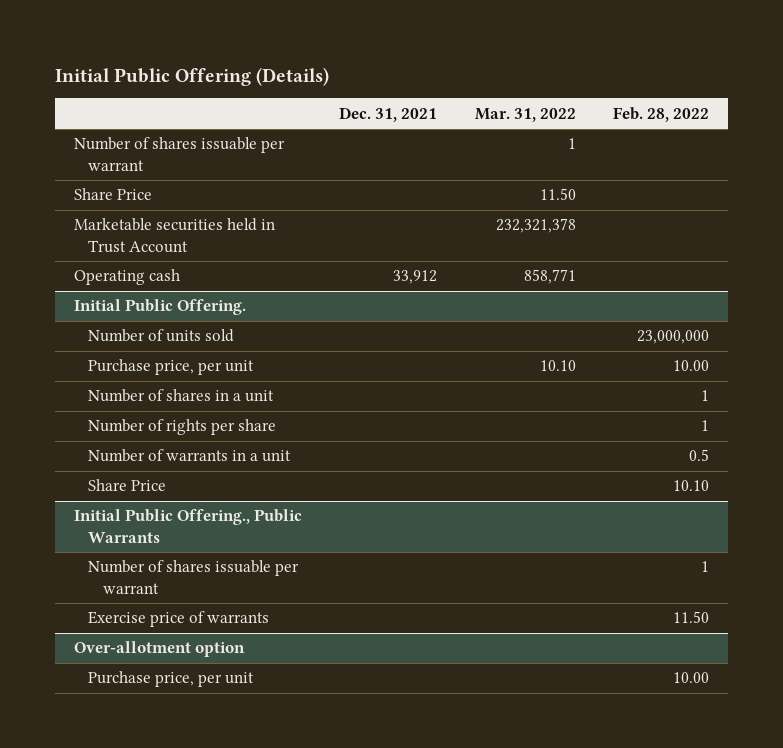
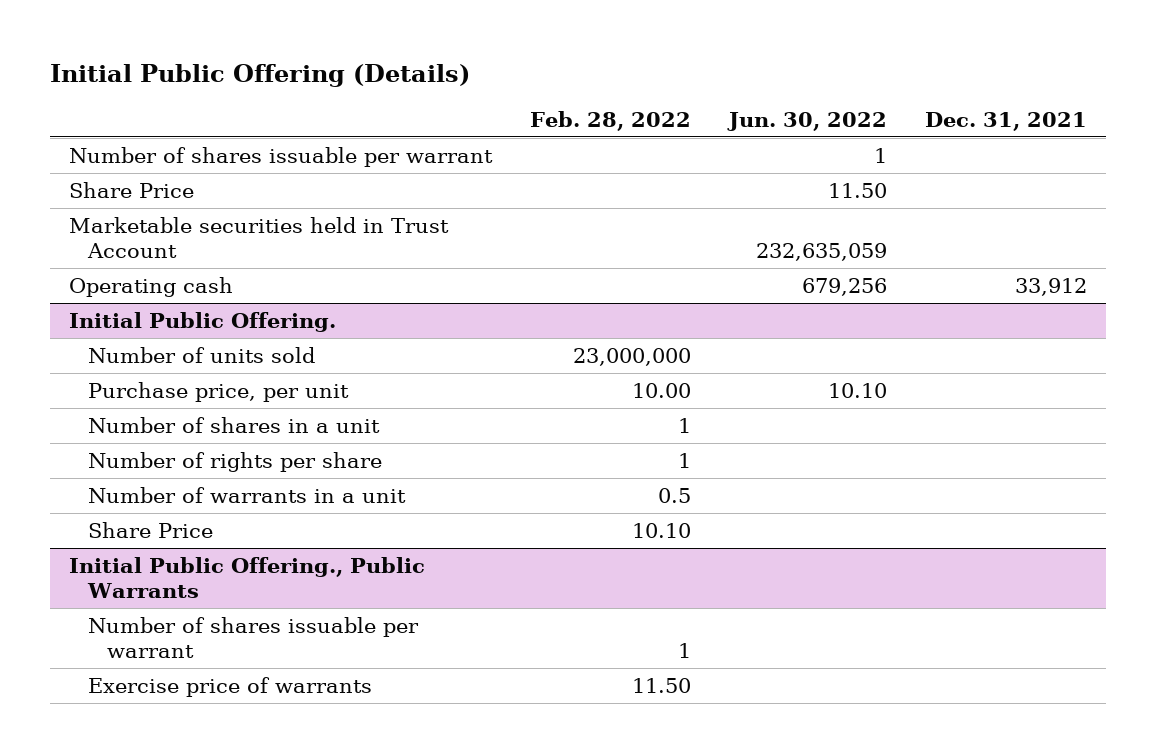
[474,107,576,122] Mar. 31, 2022 -> none
none -> [727,111,888,131] Jun. 30, 2022
[74,641,246,658] Over-allotment option -> none
[88,671,255,688] Purchase price, per unit -> none

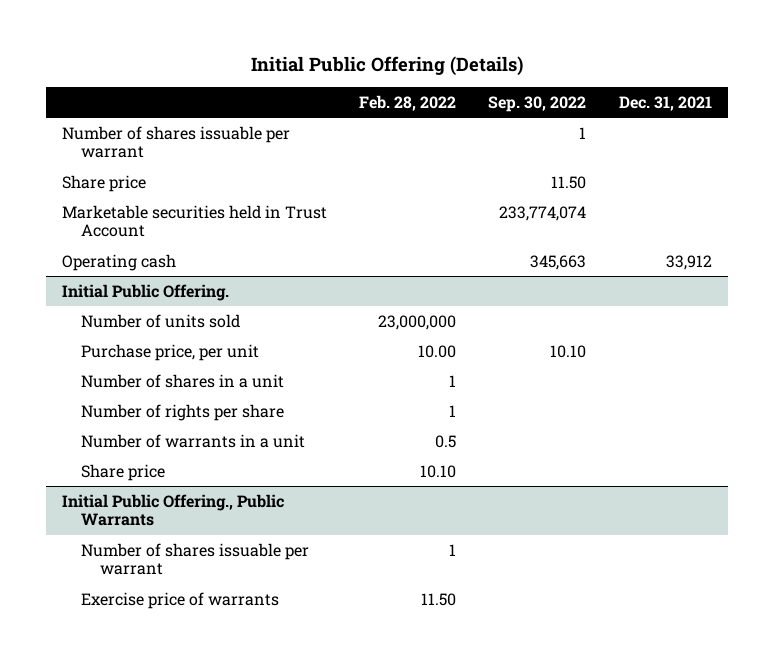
[727,111,888,131] Jun. 30, 2022 -> none
none -> [488,95,587,112] Sep. 30, 2022
[69,181,195,198] Share Price -> [61,174,146,192] Share price
[88,521,214,538] Share Price -> [81,463,166,481] Share price

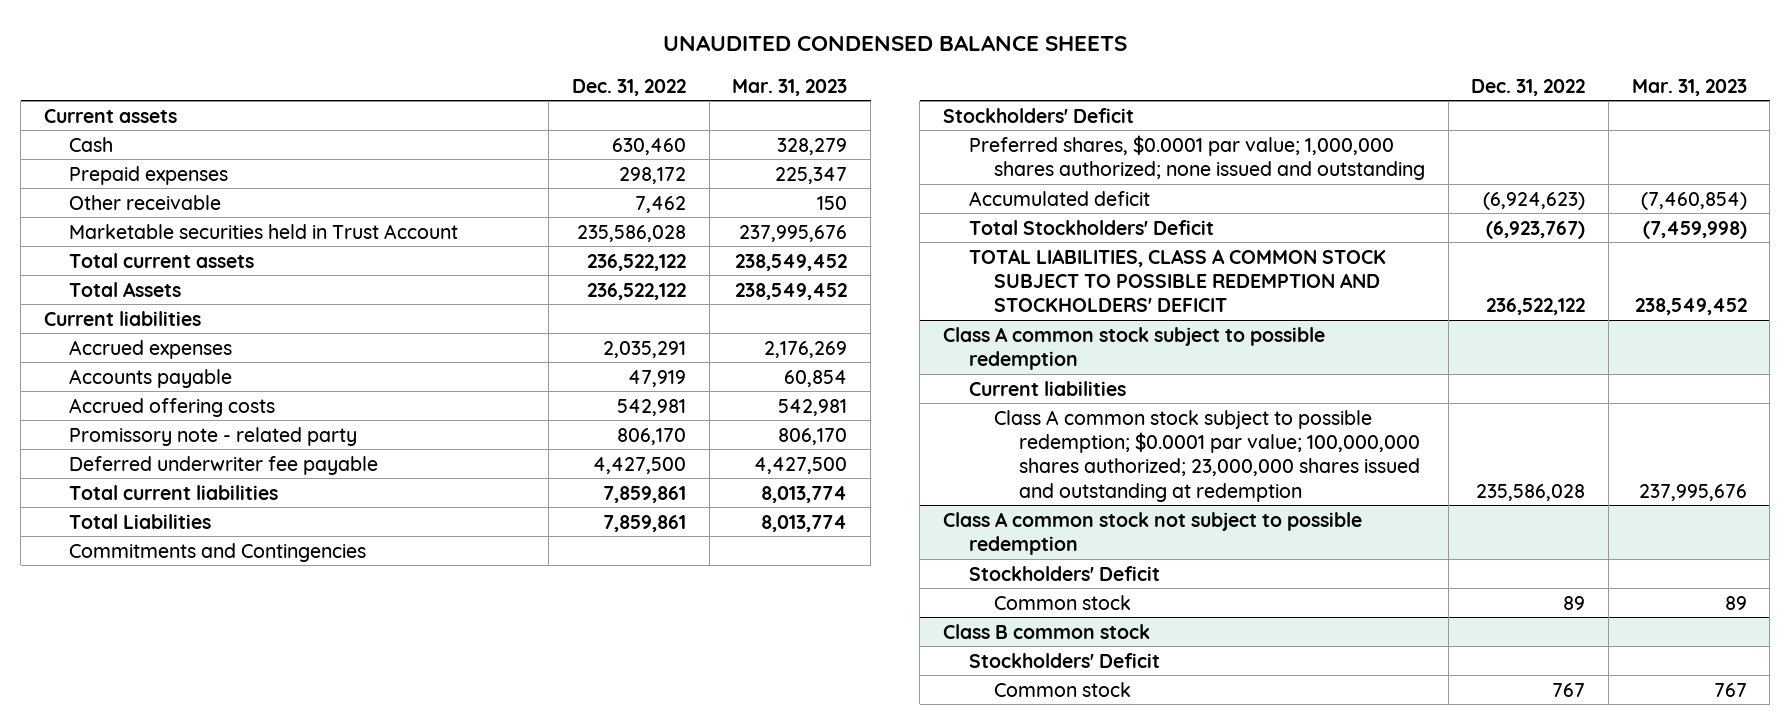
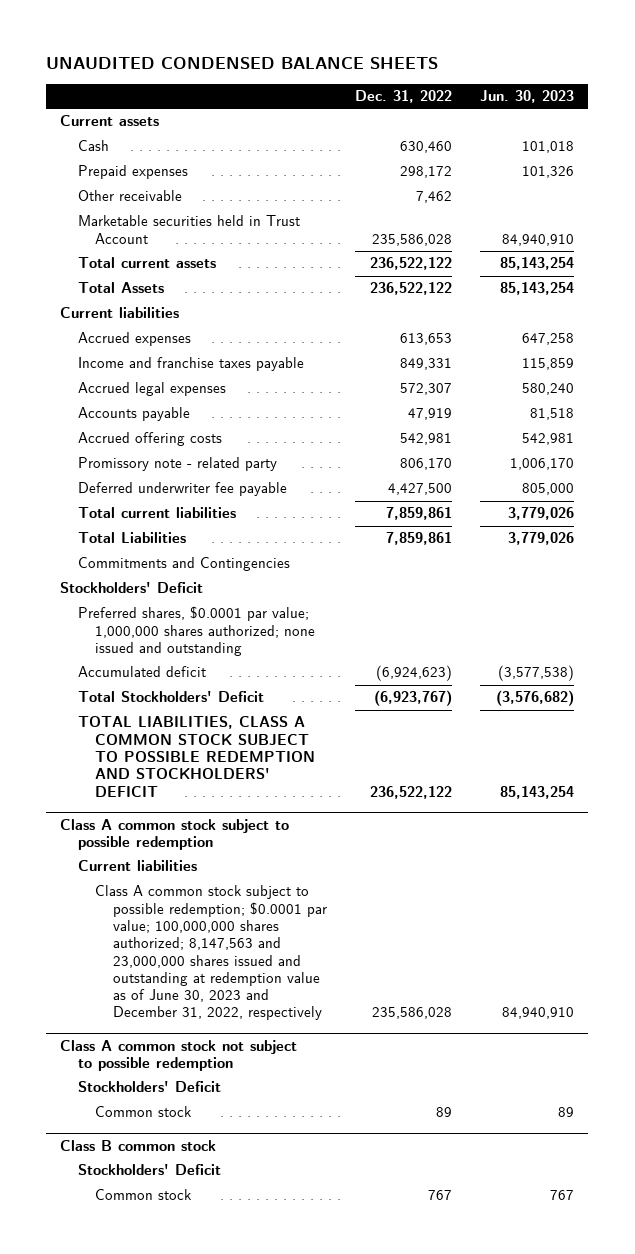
[732,78,848,96] Mar. 31, 2023 -> none
none -> [480,90,575,104] Jun. 30, 2023
[602,340,686,358] 2,035,291 -> [399,333,452,346] 613,653
none -> [77,357,304,372] Income and franchise taxes payable
none -> [77,382,226,397] Accrued legal expenses
[993,409,1421,502] Class A common stock subject to possible redemption; $0.0001 par value; 100,000,000 shares authorized; 23,000,000 shares issued and outstanding at redemption -> [95,885,327,1021] Class A common stock subject to possible redemption; $0.0001 par value; 100,000,000 shares authorized; 8,147,563 and 23,000,000 shares issued and outstanding at redemption value as of June 30, 2023 and December 31, 2022, respectively

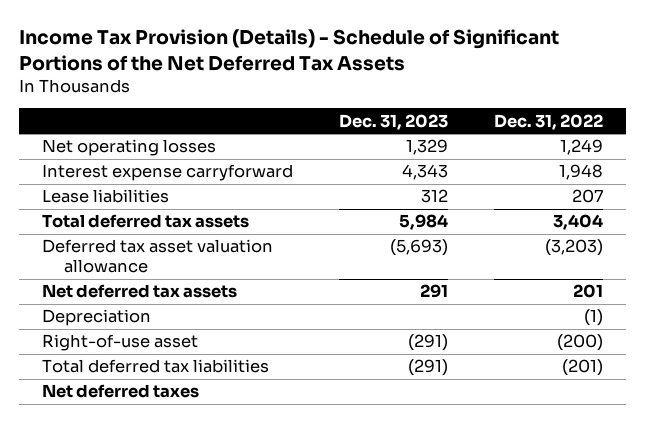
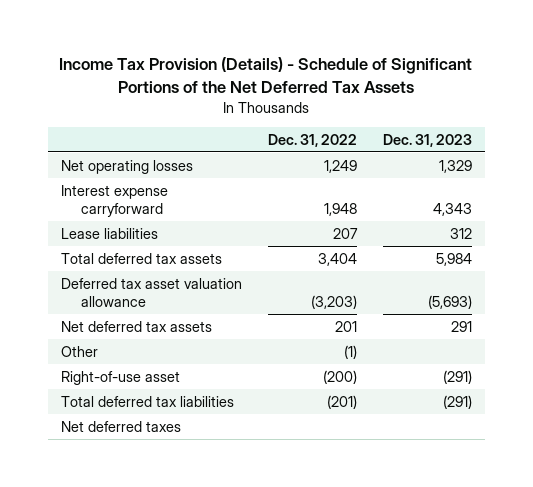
[41,309,151,327] Depreciation -> [60,345,98,357] Other

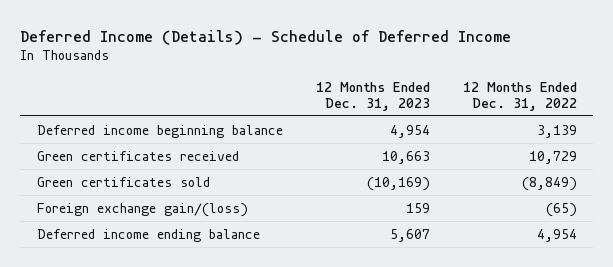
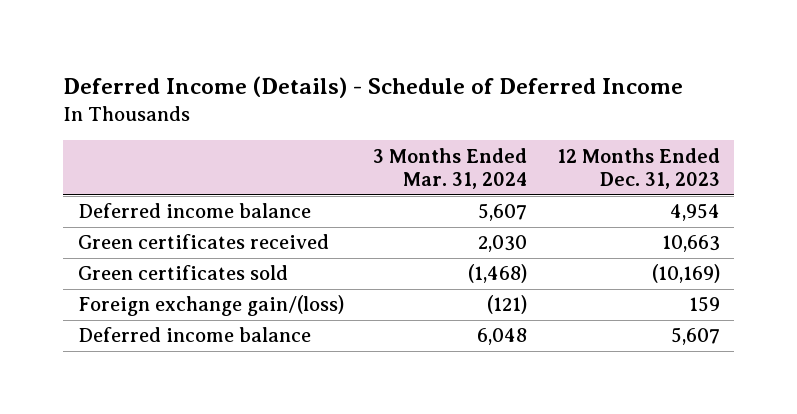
[462,81,577,111] 12 Months Ended Dec. 31, 2022 -> none
none -> [373,147,528,190] 3 Months Ended Mar. 31, 2024
[36,124,283,138] Deferred income beginning balance -> [77,203,311,219] Deferred income balance
[36,228,260,242] Deferred income ending balance -> [77,327,311,343] Deferred income balance

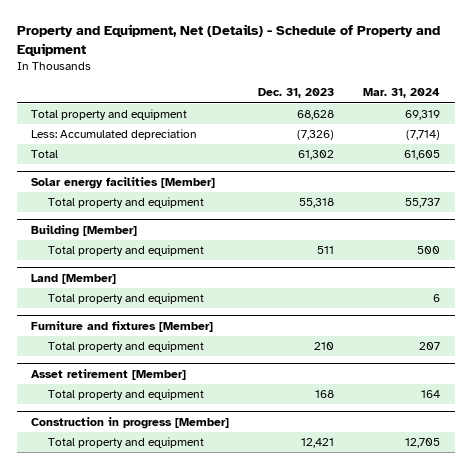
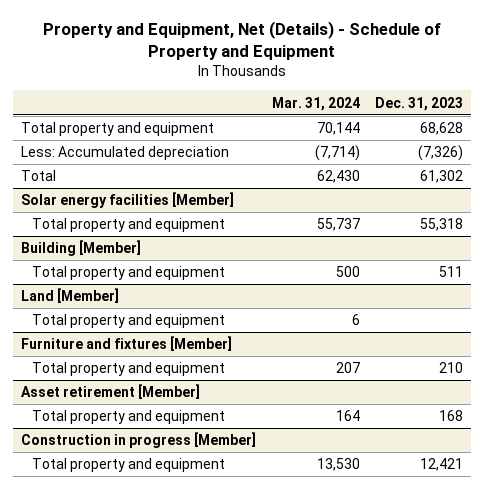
[405,110,441,121] 69,319 -> [316,122,360,136] 70,144
[404,150,441,161] 61,605 -> [316,170,360,184] 62,430
[405,438,441,449] 12,705 -> [316,458,360,472] 13,530

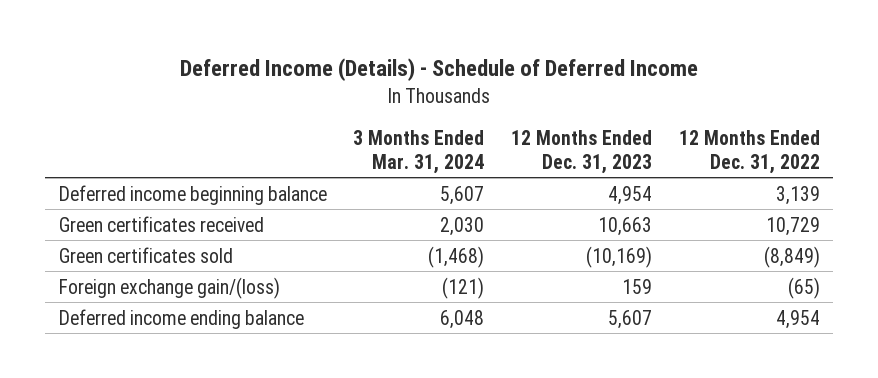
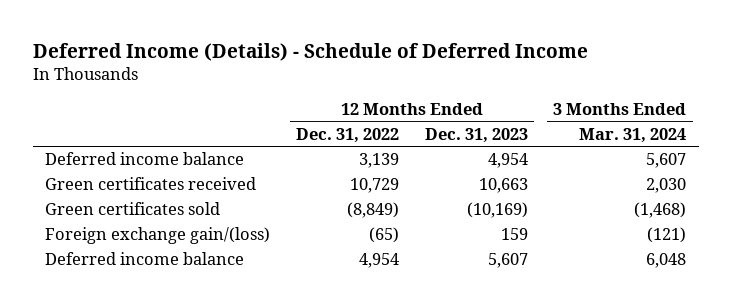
[58,184,327,205] Deferred income beginning balance -> [45,152,245,166] Deferred income balance
[58,308,304,329] Deferred income ending balance -> [45,252,245,266] Deferred income balance

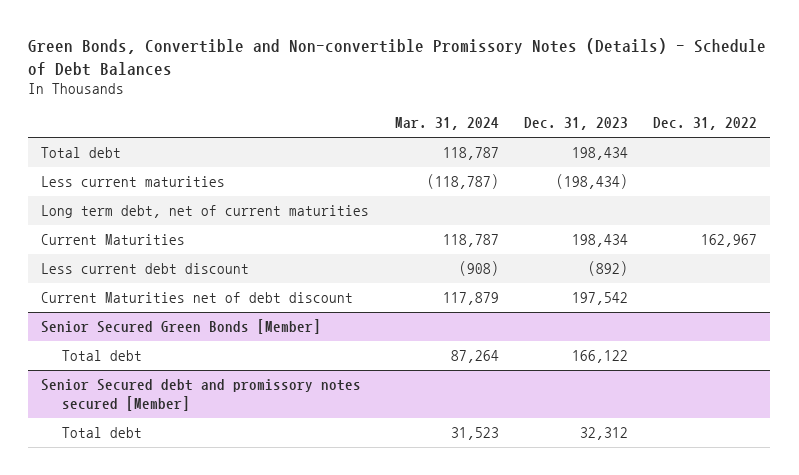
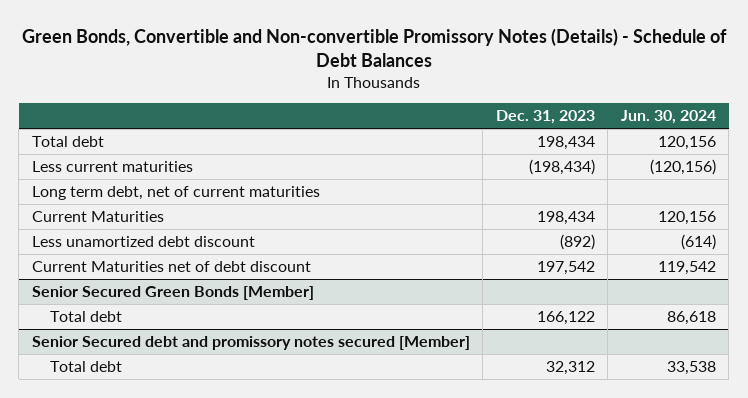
[394,117,499,131] Mar. 31, 2024 -> none
[653,117,758,131] Dec. 31, 2022 -> none
none -> [620,110,716,125] Jun. 30, 2024
[41,263,250,275] Less current debt discount -> [31,235,255,247] Less unamortized debt discount

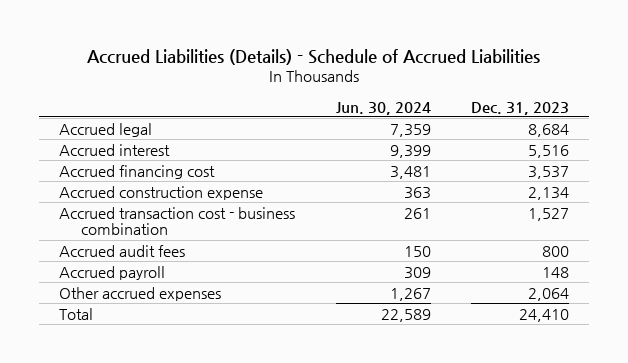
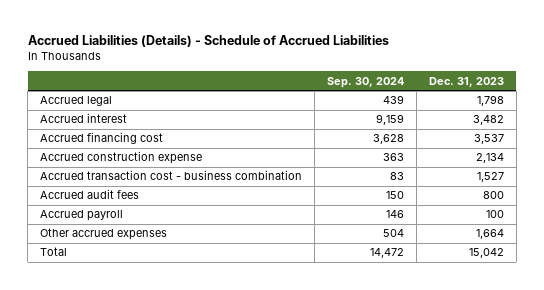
[335,101,431,115] Jun. 30, 2024 -> none
none -> [327,76,405,88] Sep. 30, 2024
[527,123,569,137] 8,684 -> [476,95,504,107] 1,798
[527,144,569,158] 5,516 -> [472,115,504,126] 3,482
[541,266,569,278] 148 -> [485,210,504,219] 100
[527,287,569,301] 2,064 -> [475,229,504,240] 1,664
[518,308,569,322] 24,410 -> [468,248,504,259] 15,042

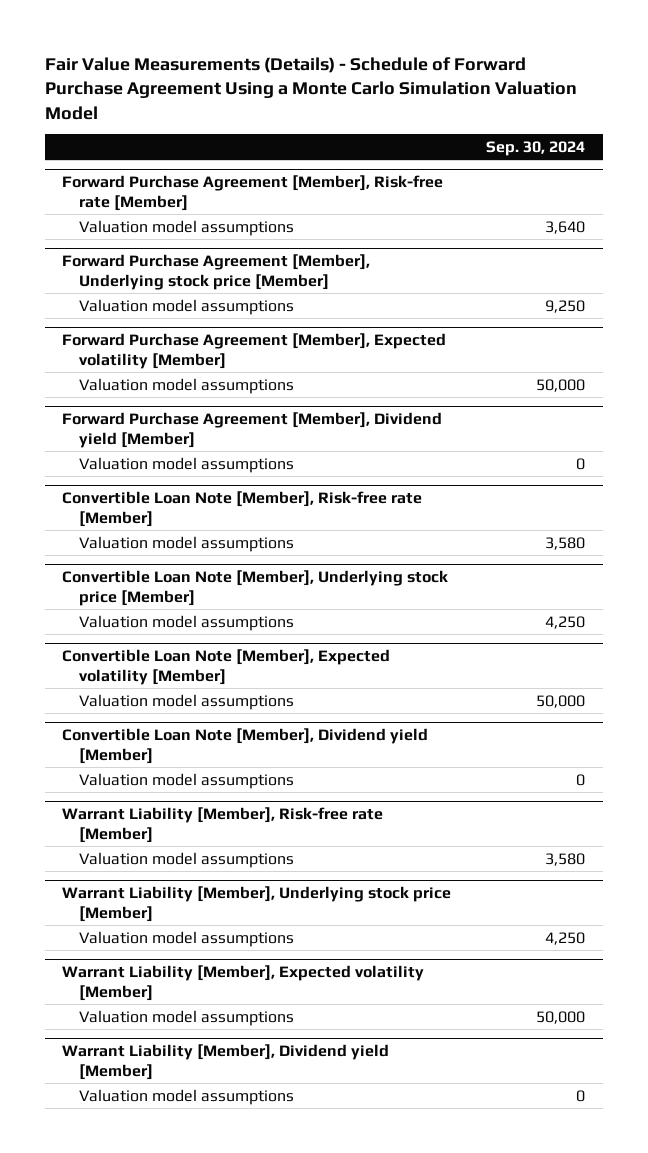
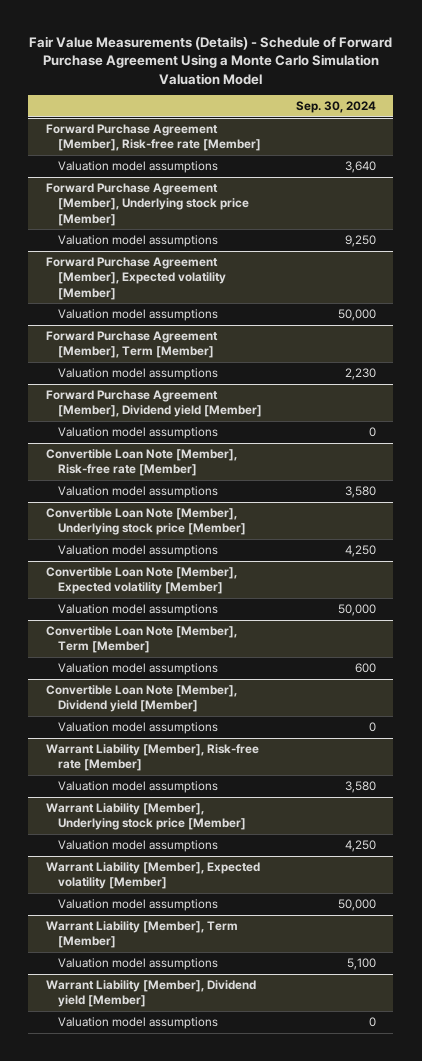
none -> [45,330,218,359] Forward Purchase Agreement [Member], Term [Member]
none -> [57,367,218,380] Valuation model assumptions
none -> [45,625,237,654] Convertible Loan Note [Member], Term [Member]
none -> [57,662,218,675] Valuation model assumptions
none -> [45,920,238,949] Warrant Liability [Member], Term [Member]
none -> [57,957,218,970] Valuation model assumptions

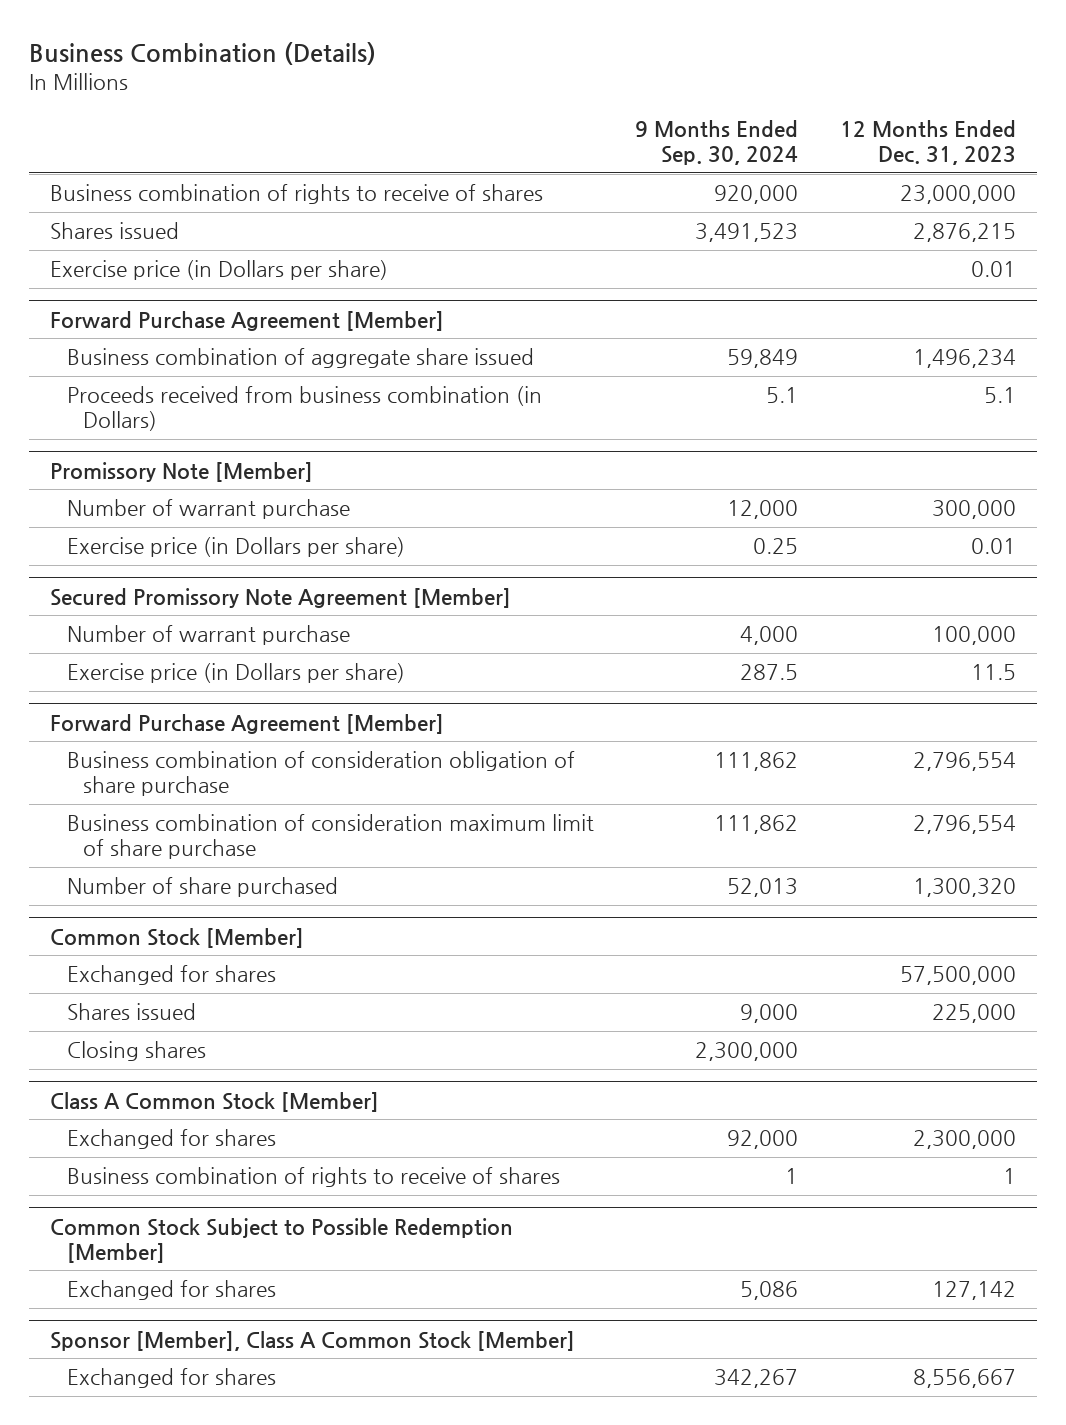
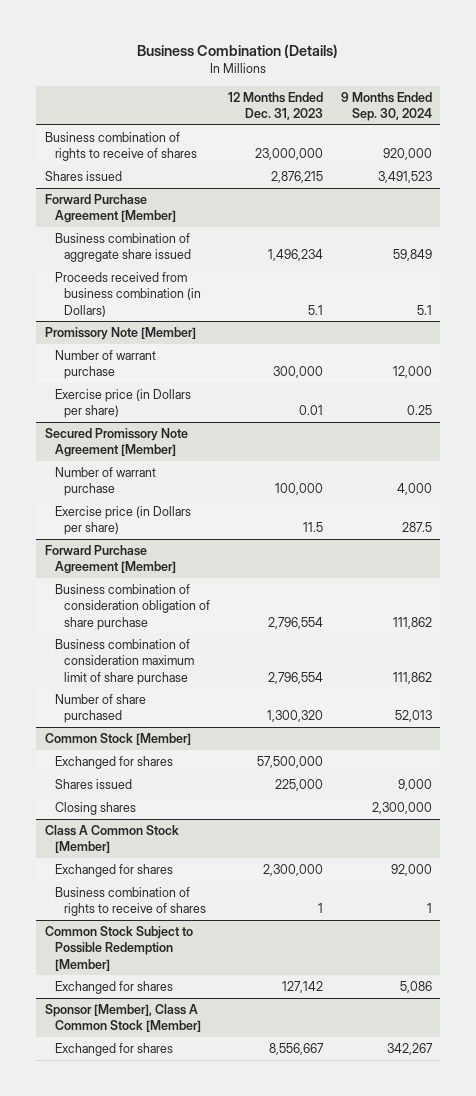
[50,260,389,281] Exercise price (in Dollars per share) -> none

